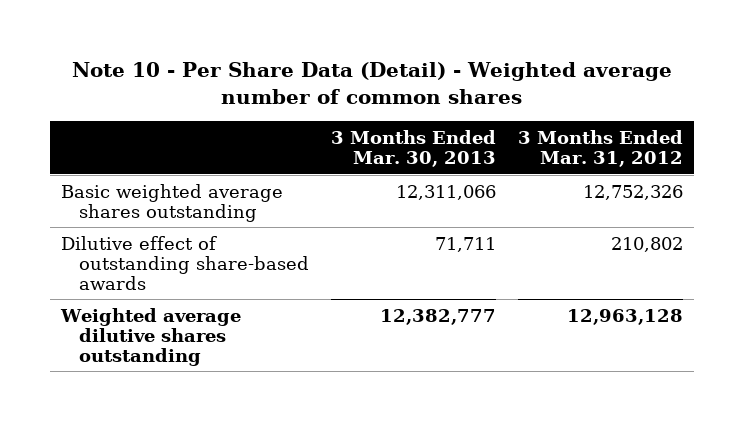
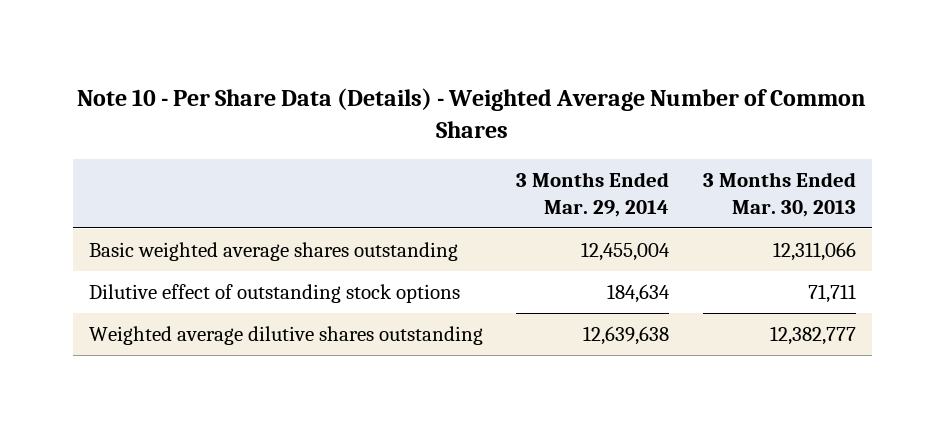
[72,61,673,104] Note 10 - Per Share Data (Detail) - Weighted average number of common shares -> [77,87,867,139] Note 10 - Per Share Data (Details) - Weighted Average Number of Common Shares
[518,129,684,167] 3 Months Ended Mar. 31, 2012 -> none
none -> [516,172,670,218] 3 Months Ended Mar. 29, 2014
[60,235,310,290] Dilutive effect of outstanding share-based awards -> [89,284,461,304] Dilutive effect of outstanding stock options

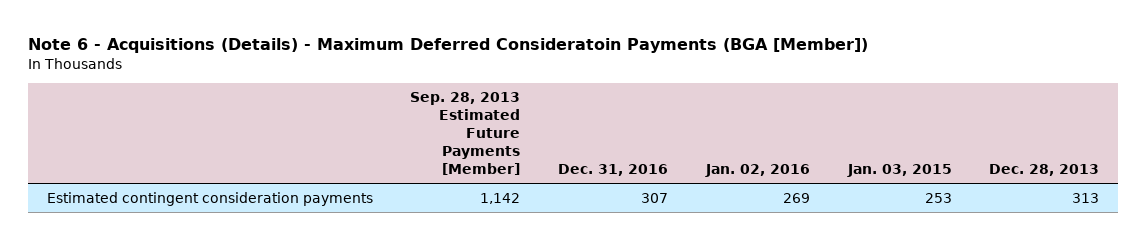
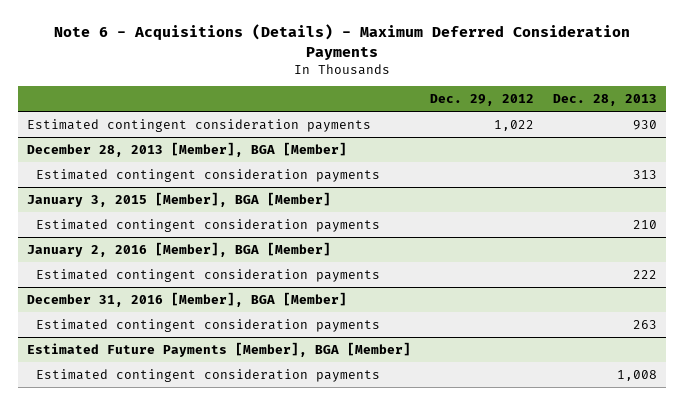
[27,37,868,53] Note 6 - Acquisitions (Details) - Maximum Deferred Consideratoin Payments (BGA [Member]) -> [53,24,630,60] Note 6 - Acquisitions (Details) - Maximum Deferred Consideration Payments
[410,91,521,176] Sep. 28, 2013 Estimated Future Payments [Member] -> none
[558,164,669,177] Dec. 31, 2016 -> none
[704,164,810,178] Jan. 02, 2016 -> none
[846,164,952,178] Jan. 03, 2015 -> none
none -> [429,94,534,107] Dec. 29, 2012
none -> [27,118,372,132] Estimated contingent consideration payments
none -> [27,141,348,157] December 28, 2013 [Member], BGA [Member]
none -> [27,191,332,207] January 3, 2015 [Member], BGA [Member]
none -> [36,218,381,232] Estimated contingent consideration payments
none -> [27,241,332,257] January 2, 2016 [Member], BGA [Member]
none -> [36,268,381,282] Estimated contingent consideration payments
none -> [27,291,348,307] December 31, 2016 [Member], BGA [Member]
none -> [36,318,381,332] Estimated contingent consideration payments
none -> [27,341,412,357] Estimated Future Payments [Member], BGA [Member]
none -> [36,368,381,382] Estimated contingent consideration payments

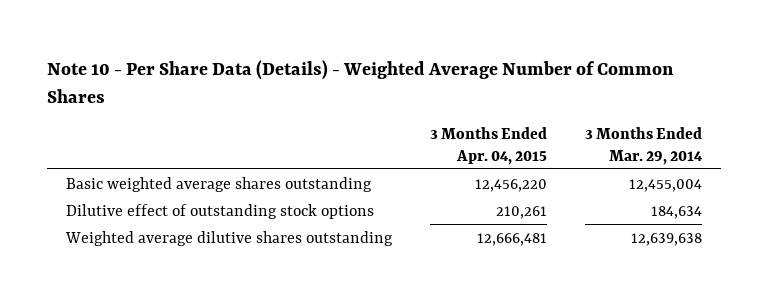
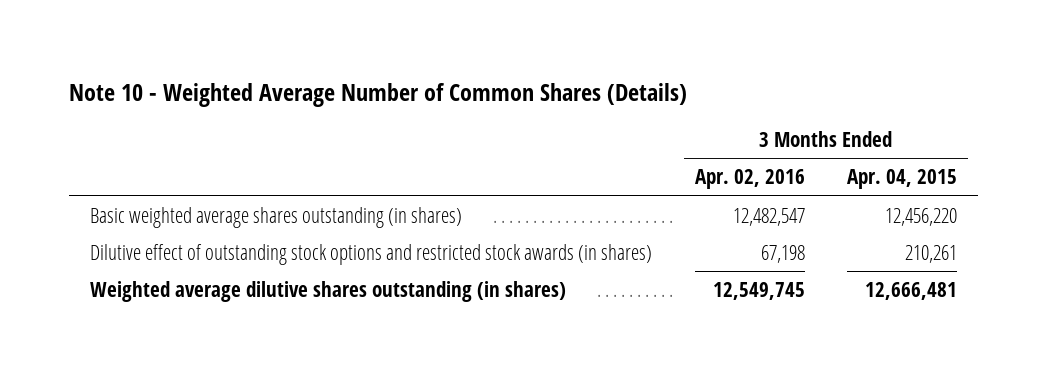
[47,60,675,103] Note 10 - Per Share Data (Details) - Weighted Average Number of Common Shares -> [68,83,687,108] Note 10 - Weighted Average Number of Common Shares (Details)
[585,127,704,165] 3 Months Ended Mar. 29, 2014 -> none
none -> [694,169,805,190] Apr. 02, 2016
[66,176,373,192] Basic weighted average shares outstanding -> [90,206,463,228] Basic weighted average shares outstanding (in shares)
[66,203,375,219] Dilutive effect of outstanding stock options -> [90,243,653,265] Dilutive effect of outstanding stock options and restricted stock awards (in shares)
[65,230,394,246] Weighted average dilutive shares outstanding -> [90,280,567,302] Weighted average dilutive shares outstanding (in shares)

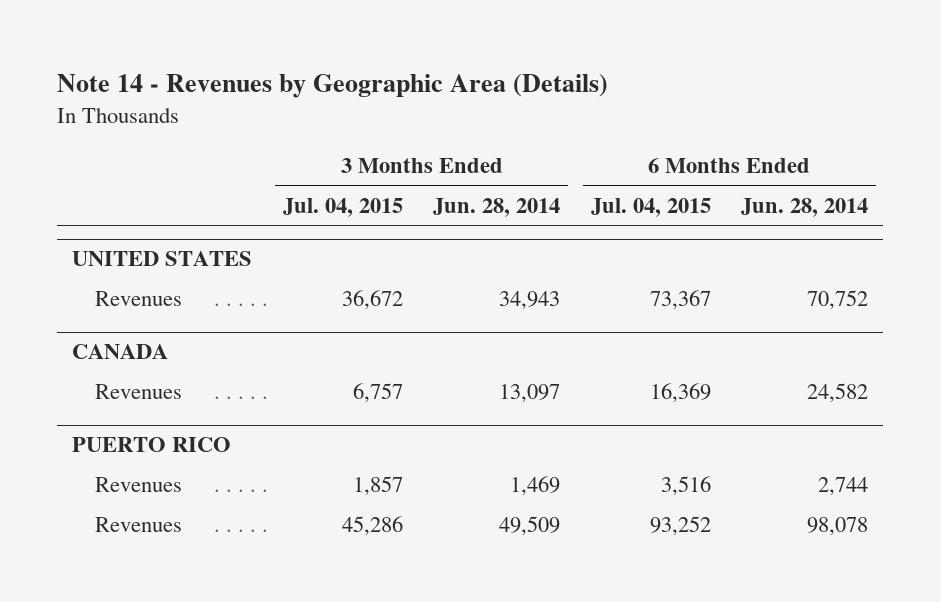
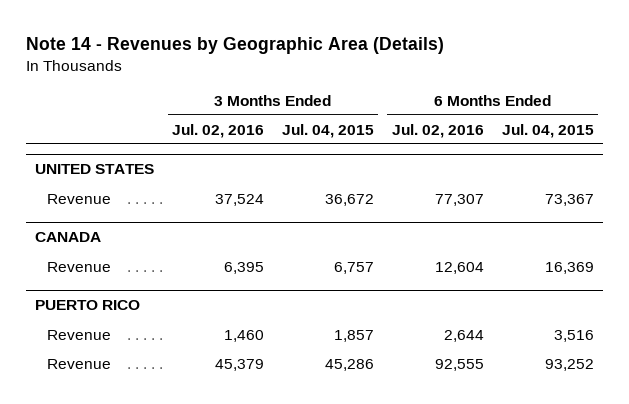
[433,197,561,217] Jun. 28, 2014 -> none
[741,197,869,217] Jun. 28, 2014 -> none
none -> [172,123,265,138] Jul. 02, 2016
none -> [391,123,484,138] Jul. 02, 2016
[94,291,182,307] Revenues -> [47,193,112,204] Revenue
[94,384,182,400] Revenues -> [47,261,112,272] Revenue
[94,477,182,493] Revenues -> [47,329,112,340] Revenue
[94,517,182,533] Revenues -> [47,358,112,369] Revenue

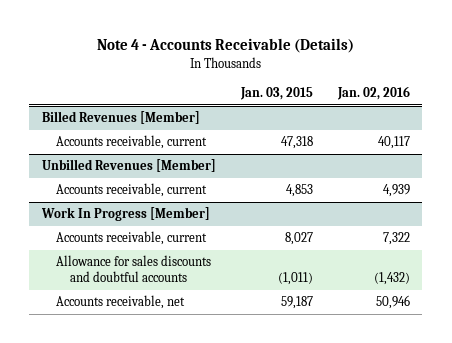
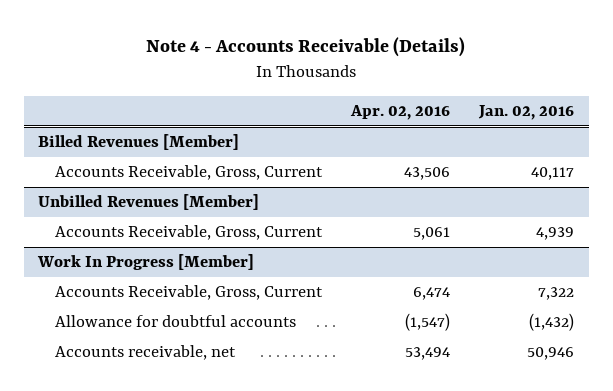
[239,87,313,101] Jan. 03, 2015 -> none
none -> [350,105,451,121] Apr. 02, 2016
[56,135,208,150] Accounts receivable, current -> [54,165,323,181] Accounts Receivable, Gross, Current
[56,183,208,198] Accounts receivable, current -> [54,225,323,241] Accounts Receivable, Gross, Current
[56,231,208,246] Accounts receivable, current -> [54,285,323,301] Accounts Receivable, Gross, Current
[56,255,212,283] Allowance for sales discounts and doubtful accounts -> [54,315,296,328] Allowance for doubtful accounts

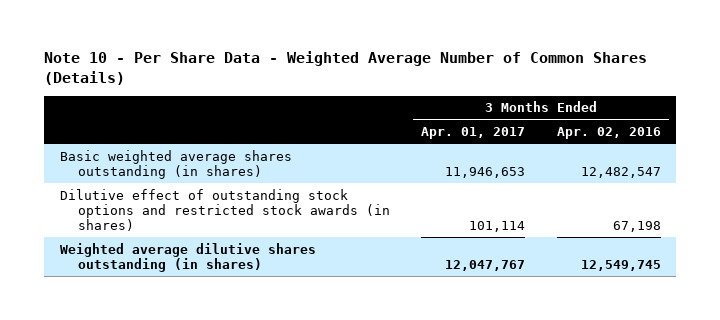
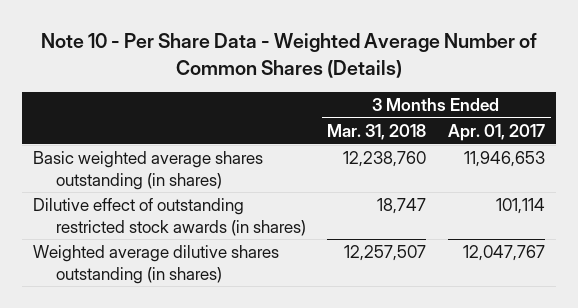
[556,126,661,139] Apr. 02, 2016 -> none
none -> [327,123,427,140] Mar. 31, 2018
[59,188,390,231] Dilutive effect of outstanding stock options and restricted stock awards (in shares) -> [32,198,306,236] Dilutive effect of outstanding restricted stock awards (in shares)

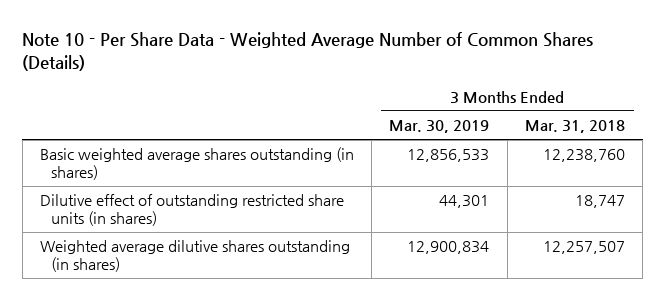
[448,123,546,141] Apr. 01, 2017 -> none
none -> [389,120,490,134] Mar. 30, 2019
[32,198,306,236] Dilutive effect of outstanding restricted stock awards (in shares) -> [39,194,344,227] Dilutive effect of outstanding restricted share units (in shares)

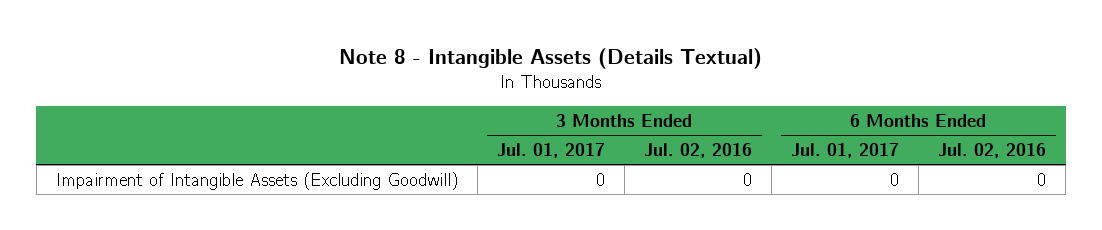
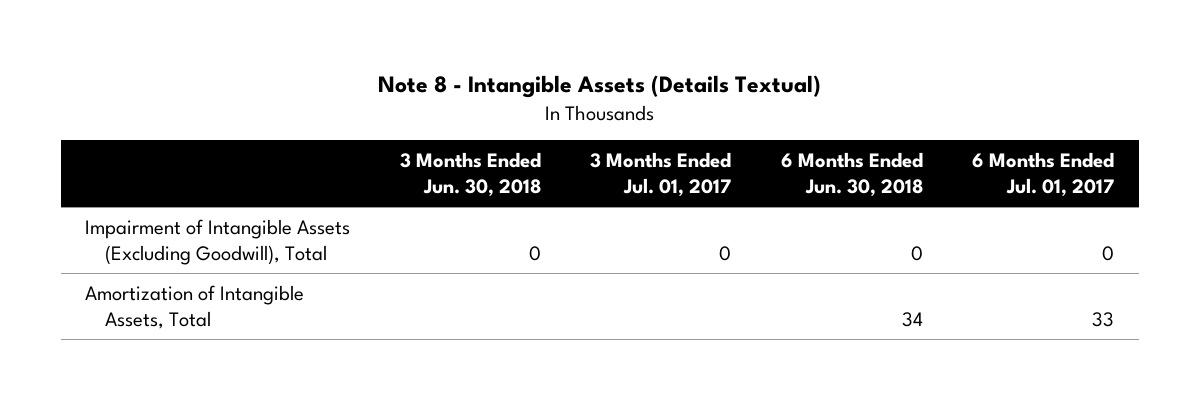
[643,142,752,158] Jul. 02, 2016 -> none
[937,142,1046,158] Jul. 02, 2016 -> none
none -> [399,152,541,197] 3 Months Ended Jun. 30, 2018
none -> [780,152,923,197] 6 Months Ended Jun. 30, 2018
[55,171,458,190] Impairment of Intangible Assets (Excluding Goodwill) -> [85,218,351,265] Impairment of Intangible Assets (Excluding Goodwill), Total
none -> [85,284,305,329] Amortization of Intangible Assets, Total

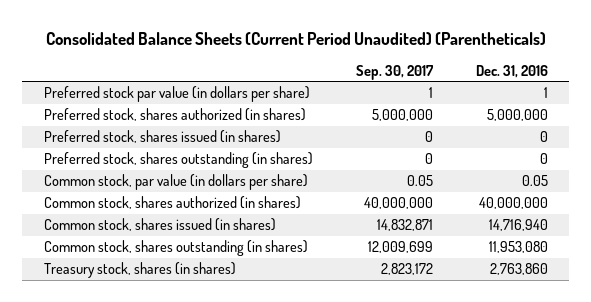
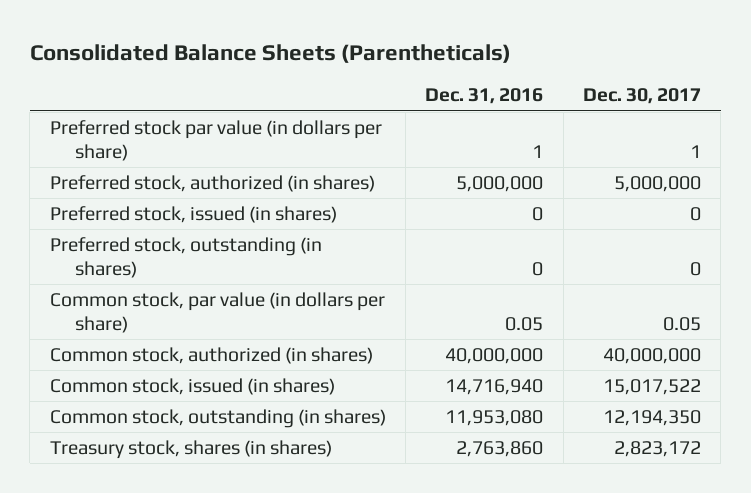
[45,31,546,45] Consolidated Balance Sheets (Current Period Unaudited) (Parentheticals) -> [29,44,511,64] Consolidated Balance Sheets (Parentheticals)
[355,64,434,80] Sep. 30, 2017 -> none
none -> [582,88,701,105] Dec. 30, 2017
[43,108,306,122] Preferred stock, shares authorized (in shares) -> [49,175,375,193] Preferred stock, authorized (in shares)
[43,130,281,144] Preferred stock, shares issued (in shares) -> [49,206,337,224] Preferred stock, issued (in shares)
[43,152,313,169] Preferred stock, shares outstanding (in shares) -> [49,237,322,278] Preferred stock, outstanding (in shares)
[43,196,301,210] Common stock, shares authorized (in shares) -> [49,347,373,365] Common stock, authorized (in shares)
[43,218,276,232] Common stock, shares issued (in shares) -> [49,378,335,396] Common stock, issued (in shares)
[43,240,308,257] Common stock, shares outstanding (in shares) -> [49,409,386,429] Common stock, outstanding (in shares)

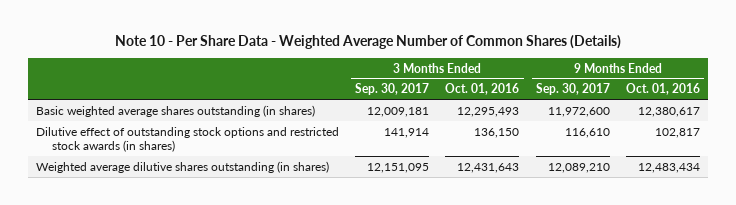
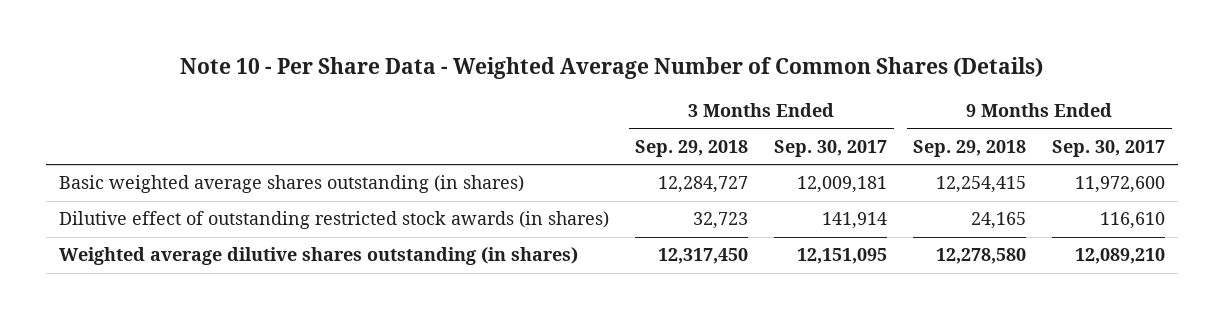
[445,83,520,96] Oct. 01, 2016 -> none
[626,83,701,96] Oct. 01, 2016 -> none
none -> [635,139,749,157] Sep. 29, 2018
none -> [913,139,1027,157] Sep. 29, 2018
[35,126,339,152] Dilutive effect of outstanding stock options and restricted stock awards (in shares) -> [59,211,610,230] Dilutive effect of outstanding restricted stock awards (in shares)

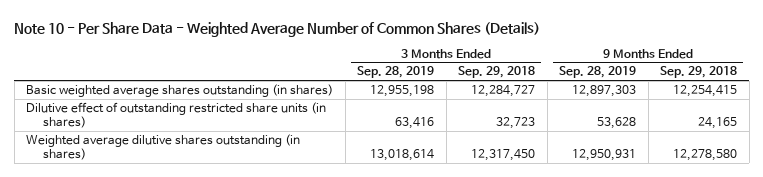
[774,139,888,157] Sep. 30, 2017 -> none
[1052,139,1166,157] Sep. 30, 2017 -> none
none -> [357,66,435,79] Sep. 28, 2019
none -> [559,66,637,79] Sep. 28, 2019
[59,211,610,230] Dilutive effect of outstanding restricted stock awards (in shares) -> [26,102,327,128] Dilutive effect of outstanding restricted share units (in shares)

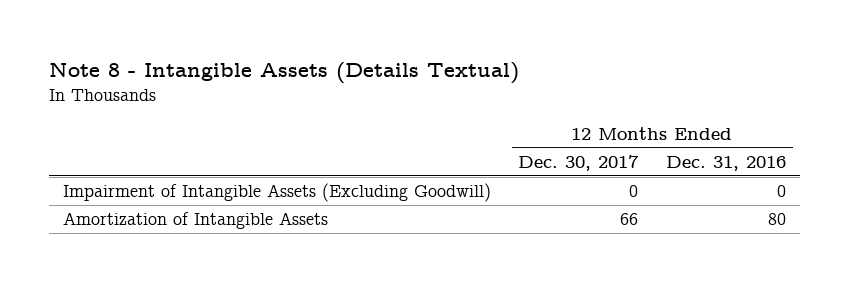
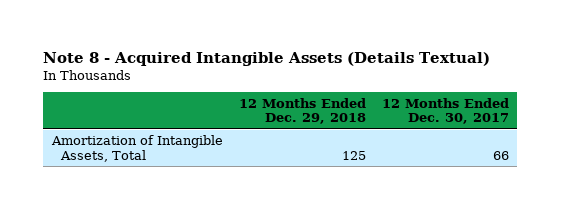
[48,61,519,84] Note 8 - Intangible Assets (Details Textual) -> [43,51,491,66] Note 8 - Acquired Intangible Assets (Details Textual)
[666,156,787,172] Dec. 31, 2016 -> none
none -> [238,97,366,125] 12 Months Ended Dec. 29, 2018
[62,183,491,203] Impairment of Intangible Assets (Excluding Goodwill) -> none
[62,212,328,230] Amortization of Intangible Assets -> [50,135,223,162] Amortization of Intangible Assets, Total

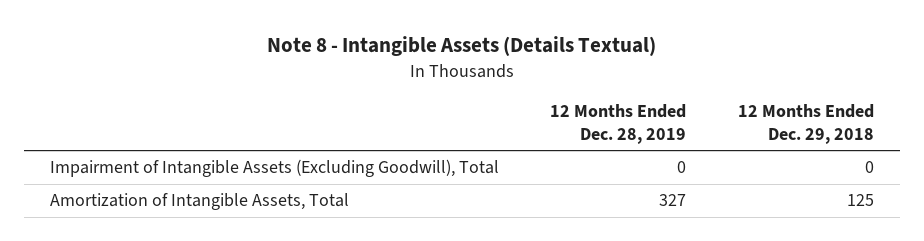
[43,51,491,66] Note 8 - Acquired Intangible Assets (Details Textual) -> [266,36,656,57] Note 8 - Intangible Assets (Details Textual)
[382,97,510,125] 12 Months Ended Dec. 30, 2017 -> none
none -> [550,104,687,144] 12 Months Ended Dec. 28, 2019
none -> [49,159,499,178] Impairment of Intangible Assets (Excluding Goodwill), Total

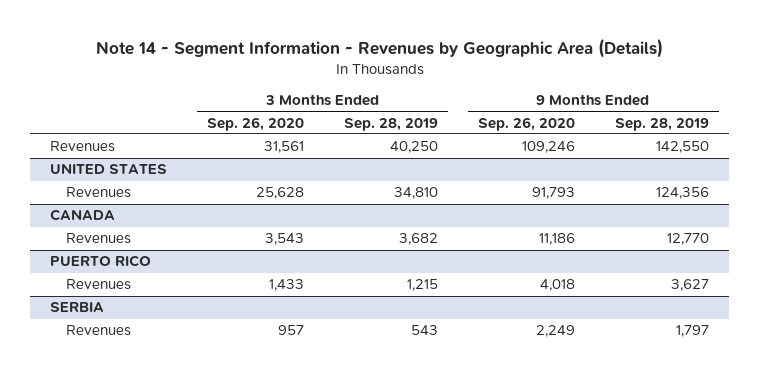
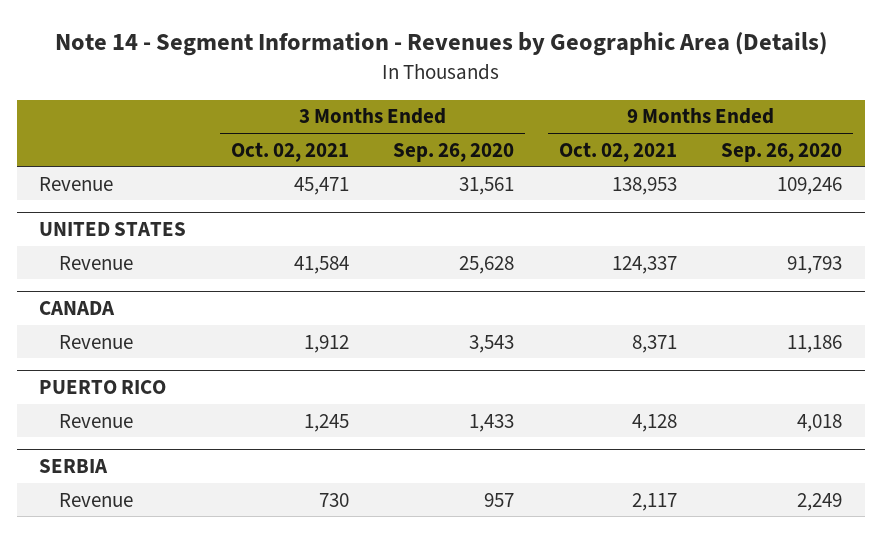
[344,117,439,131] Sep. 28, 2019 -> none
[614,117,709,131] Sep. 28, 2019 -> none
none -> [230,141,349,162] Oct. 02, 2021
none -> [558,141,677,162] Oct. 02, 2021
[50,141,116,153] Revenues -> [39,176,114,191] Revenue
[65,187,131,199] Revenues -> [59,255,134,270] Revenue
[65,233,131,245] Revenues -> [59,334,134,349] Revenue
[65,279,131,291] Revenues -> [59,413,134,428] Revenue
[65,325,131,337] Revenues -> [59,492,134,507] Revenue

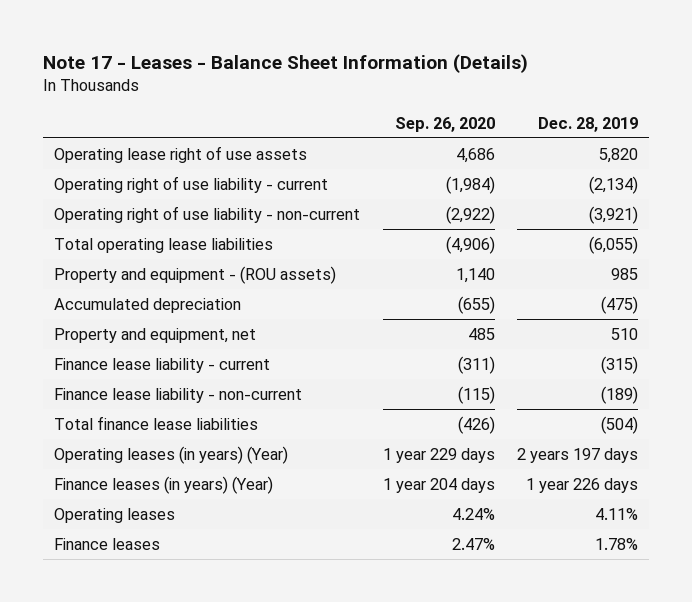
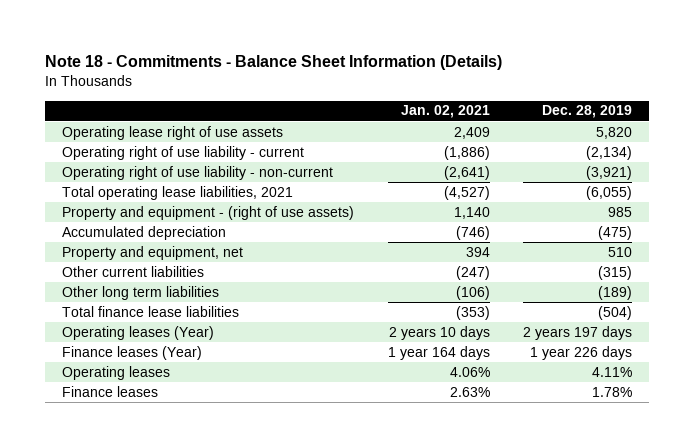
[43,54,529,74] Note 17 - Leases - Balance Sheet Information (Details) -> [45,55,503,71] Note 18 - Commitments - Balance Sheet Information (Details)
[394,116,495,132] Sep. 26, 2020 -> none
none -> [400,105,490,119] Jan. 02, 2021
[54,237,274,253] Total operating lease liabilities -> [62,185,294,200] Total operating lease liabilities, 2021
[54,265,337,284] Property and equipment - (ROU assets) -> [62,205,355,220] Property and equipment - (right of use assets)
[54,357,271,373] Finance lease liability - current -> [62,265,205,277] Other current liabilities
[54,387,303,403] Finance lease liability - non-current -> [62,285,220,300] Other long term liabilities
[54,445,289,464] Operating leases (in years) (Year) -> [62,325,215,340] Operating leases (Year)
[54,475,274,494] Finance leases (in years) (Year) -> [62,345,203,360] Finance leases (Year)

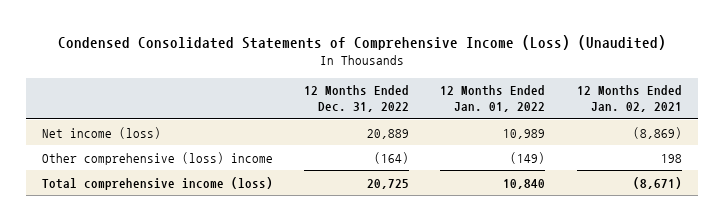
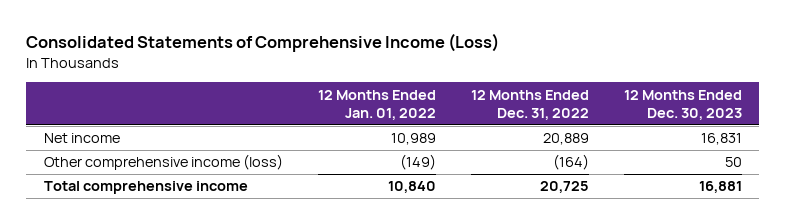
[57,34,666,50] Condensed Consolidated Statements of Comprehensive Income (Loss) (Unaudited) -> [26,33,500,53] Consolidated Statements of Comprehensive Income (Loss)
[576,85,682,113] 12 Months Ended Jan. 02, 2021 -> none
none -> [623,89,742,121] 12 Months Ended Dec. 30, 2023
[41,126,161,139] Net income (loss) -> [43,133,120,144] Net income
[41,151,273,165] Other comprehensive (loss) income -> [43,154,283,171] Other comprehensive income (loss)
[41,176,273,190] Total comprehensive income (loss) -> [43,181,248,195] Total comprehensive income

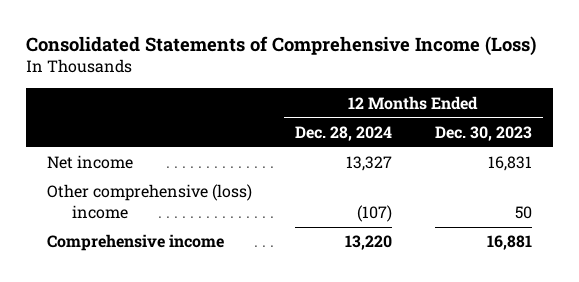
[317,89,436,121] 12 Months Ended Jan. 01, 2022 -> none
[470,89,589,121] 12 Months Ended Dec. 31, 2022 -> none
none -> [295,125,393,141] Dec. 28, 2024
[43,154,283,171] Other comprehensive income (loss) -> [47,184,253,219] Other comprehensive (loss) income
[43,181,248,195] Total comprehensive income -> [47,234,225,252] Comprehensive income

